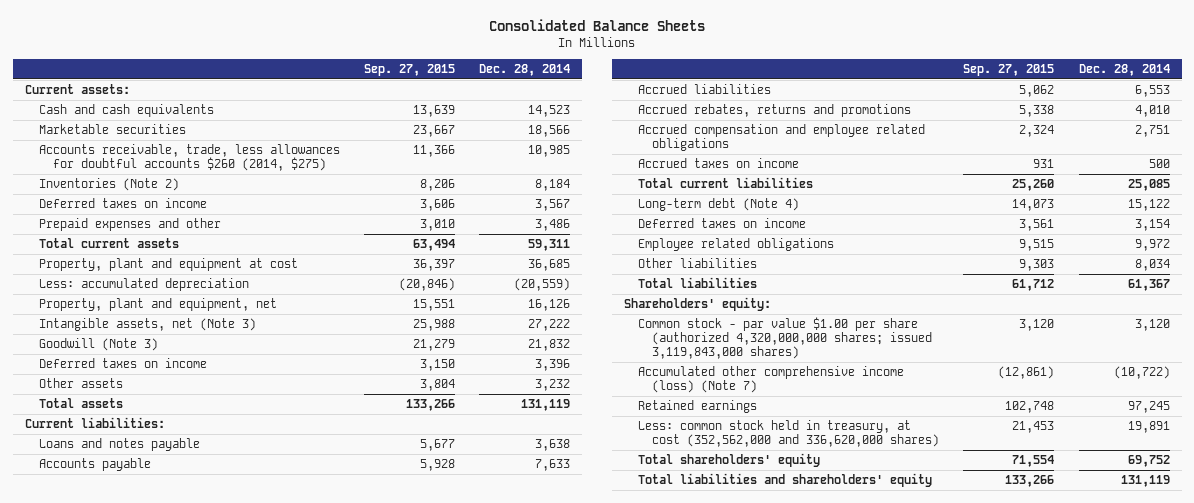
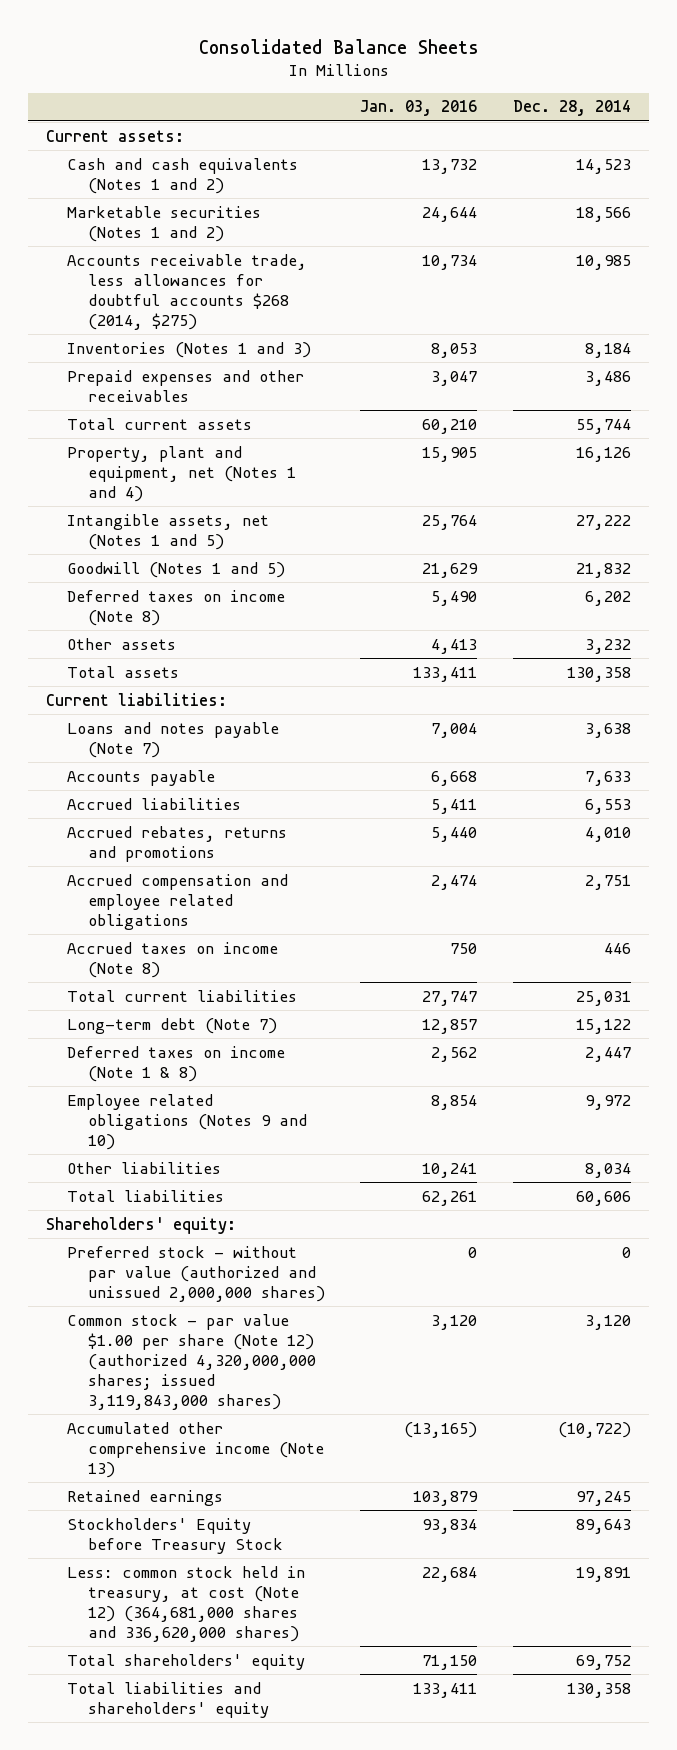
[364,64,456,77] Sep. 27, 2015 -> none
none -> [360,100,478,117] Jan. 03, 2016
[38,197,207,208] Deferred taxes on income -> none
[38,257,298,271] Property, plant and equipment at cost -> none
[38,277,249,291] Less: accumulated depreciation -> none
[38,103,214,117] Cash and cash equivalents -> [66,157,298,194] Cash and cash equivalents (Notes 1 and 2)
[38,123,186,134] Marketable securities -> [66,205,261,242] Marketable securities (Notes 1 and 2)
[38,143,340,172] Accounts receivable, trade, less allowances for doubtful accounts $260 (2014, $275) -> [66,253,307,331] Accounts receivable trade, less allowances for doubtful accounts $268 (2014, $275)
[38,177,179,191] Inventories (Note 2) -> [66,341,311,358] Inventories (Notes 1 and 3)
[38,217,221,231] Prepaid expenses and other -> [66,369,304,402] Prepaid expenses and other receivables
[528,238,571,251] 59,311 -> [576,418,632,434] 55,744
[38,297,277,311] Property, plant and equipment, net -> [66,445,296,502] Property, plant and equipment, net (Notes 1 and 4)
[38,317,256,331] Intangible assets, net (Note 3) -> [66,513,269,550] Intangible assets, net (Notes 1 and 5)
[38,337,158,351] Goodwill (Note 3) -> [66,561,285,578] Goodwill (Notes 1 and 5)
[38,357,207,368] Deferred taxes on income -> [66,589,285,626] Deferred taxes on income (Note 8)
[535,358,571,371] 3,396 -> [585,590,632,606] 6,202
[521,398,571,411] 131,119 -> [567,666,632,682] 130,358
[38,437,200,451] Loans and notes payable -> [66,721,279,758] Loans and notes payable (Note 7)
[638,157,800,168] Accrued taxes on income -> [66,941,278,978] Accrued taxes on income (Note 8)
[1148,158,1170,168] 500 -> [604,942,632,954] 446
[1127,178,1170,191] 25,085 -> [576,990,632,1006] 25,031
[638,197,800,211] Long-term debt (Note 4) -> [66,1017,277,1034] Long-term debt (Note 7)
[638,217,807,228] Deferred taxes on income -> [66,1045,285,1082] Deferred taxes on income (Note 1 & 8)
[1134,218,1170,231] 3,154 -> [585,1046,632,1062] 2,447
[638,237,835,251] Employee related obligations -> [66,1093,307,1150] Employee related obligations (Notes 9 and 10)
[1127,278,1170,291] 61,367 -> [576,1190,632,1206] 60,606
none -> [66,1245,325,1302] Preferred stock - without par value (authorized and unissued 2,000,000 shares)
[638,316,933,360] Common stock - par value $1.00 per share (authorized 4,320,000,000 shares; issued 3,119,843,000 shares) -> [66,1313,316,1411] Common stock - par value $1.00 per share (Note 12) (authorized 4,320,000,000 shares; issued 3,119,843,000 shares)
[638,365,905,394] Accumulated other comprehensive income (loss) (Note 7) -> [66,1421,324,1478] Accumulated other comprehensive income (Note 13)
none -> [66,1517,283,1554] Stockholders' Equity before Treasury Stock
[638,419,940,448] Less: common stock held in treasury, at cost (352,562,000 and 336,620,000 shares) -> [66,1565,305,1643] Less: common stock held in treasury, at cost (Note 12) (364,681,000 shares and 336,620,000 shares)
[1120,474,1170,487] 131,119 -> [567,1682,632,1698] 130,358

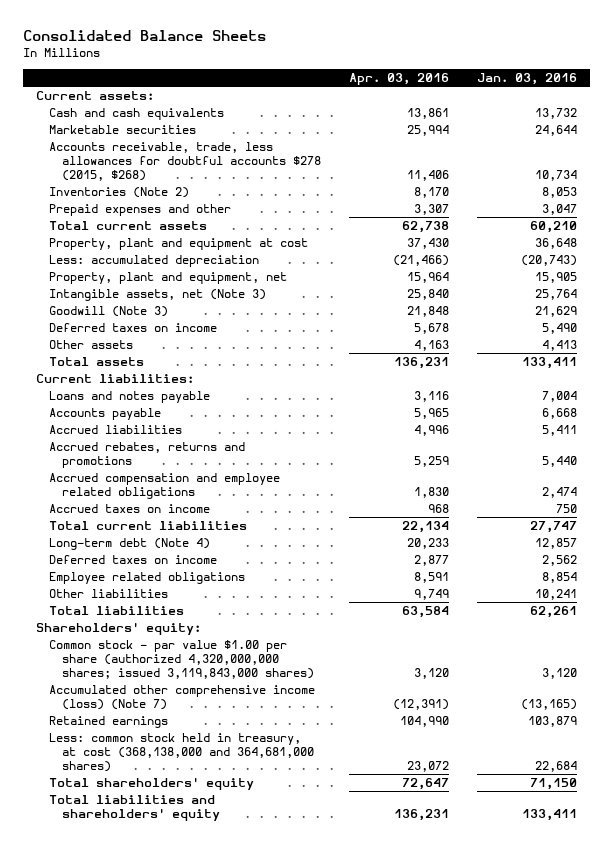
[513,100,632,117] Dec. 28, 2014 -> none
none -> [348,73,449,86] Apr. 03, 2016
[66,157,298,194] Cash and cash equivalents (Notes 1 and 2) -> [49,108,225,121] Cash and cash equivalents
[66,205,261,242] Marketable securities (Notes 1 and 2) -> [49,125,197,135] Marketable securities
[66,253,307,331] Accounts receivable trade, less allowances for doubtful accounts $268 (2014, $275) -> [49,142,322,181] Accounts receivable, trade, less allowances for doubtful accounts $278 (2015, $268)
[66,341,311,358] Inventories (Notes 1 and 3) -> [49,187,190,199] Inventories (Note 2)
[66,369,304,402] Prepaid expenses and other receivables -> [49,204,232,217] Prepaid expenses and other
none -> [49,238,309,251] Property, plant and equipment at cost
none -> [49,255,260,268] Less: accumulated depreciation
[66,445,296,502] Property, plant and equipment, net (Notes 1 and 4) -> [49,272,288,285] Property, plant and equipment, net
[66,513,269,550] Intangible assets, net (Notes 1 and 5) -> [49,289,267,302] Intangible assets, net (Note 3)
[66,561,285,578] Goodwill (Notes 1 and 5) -> [49,306,169,318] Goodwill (Note 3)
[66,589,285,626] Deferred taxes on income (Note 8) -> [49,323,218,333] Deferred taxes on income
[66,721,279,758] Loans and notes payable (Note 7) -> [49,391,211,404] Loans and notes payable
[66,941,278,978] Accrued taxes on income (Note 8) -> [49,504,211,514] Accrued taxes on income
[66,1017,277,1034] Long-term debt (Note 7) -> [49,538,211,551] Long-term debt (Note 4)
[66,1045,285,1082] Deferred taxes on income (Note 1 & 8) -> [49,555,218,565] Deferred taxes on income
[66,1093,307,1150] Employee related obligations (Notes 9 and 10) -> [49,572,246,585] Employee related obligations
[66,1245,325,1302] Preferred stock - without par value (authorized and unissued 2,000,000 shares) -> none
[66,1313,316,1411] Common stock - par value $1.00 per share (Note 12) (authorized 4,320,000,000 shares; issued 3,119,843,000 shares) -> [49,640,315,679] Common stock - par value $1.00 per share (authorized 4,320,000,000 shares; issued 3,119,843,000 shares)
[66,1421,324,1478] Accumulated other comprehensive income (Note 13) -> [49,685,316,710] Accumulated other comprehensive income (loss) (Note 7)
[66,1517,283,1554] Stockholders' Equity before Treasury Stock -> none
[66,1565,305,1643] Less: common stock held in treasury, at cost (Note 12) (364,681,000 shares and 336,620,000 shares) -> [49,733,315,772] Less: common stock held in treasury, at cost (368,138,000 and 364,681,000 shares)

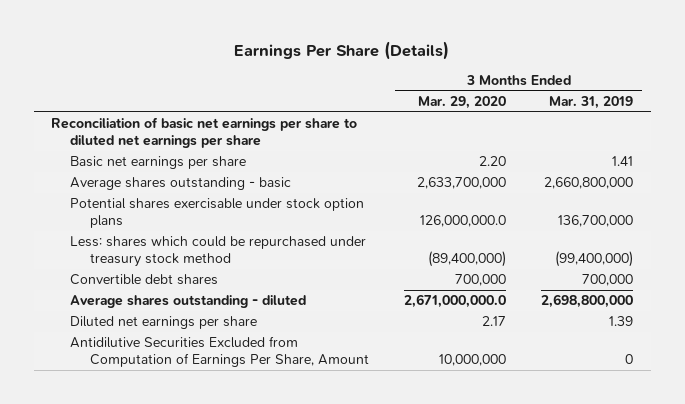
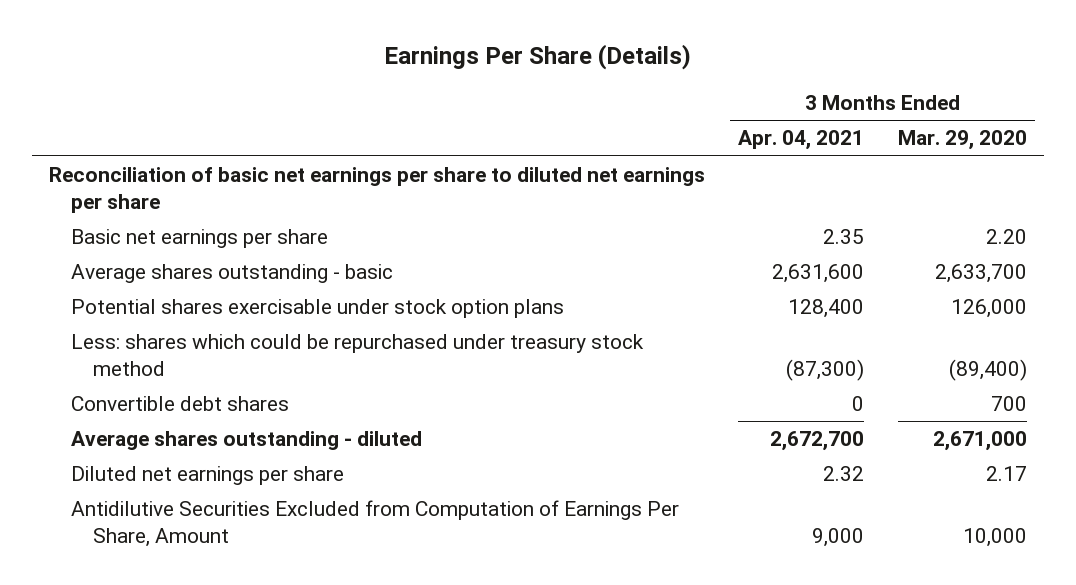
[549,96,634,110] Mar. 31, 2019 -> none
none -> [738,130,865,151] Apr. 04, 2021
[416,177,506,190] 2,633,700,000 -> [935,264,1028,284] 2,633,700
[419,215,506,228] 126,000,000.0 -> [951,299,1028,319] 126,000
[427,251,506,268] (89,400,000) -> [949,358,1028,381] (89,400)
[454,274,506,287] 700,000 -> [991,396,1028,412] 700
[403,294,506,309] 2,671,000,000.0 -> [933,431,1028,452] 2,671,000
[438,354,506,367] 10,000,000 -> [963,527,1028,547] 10,000

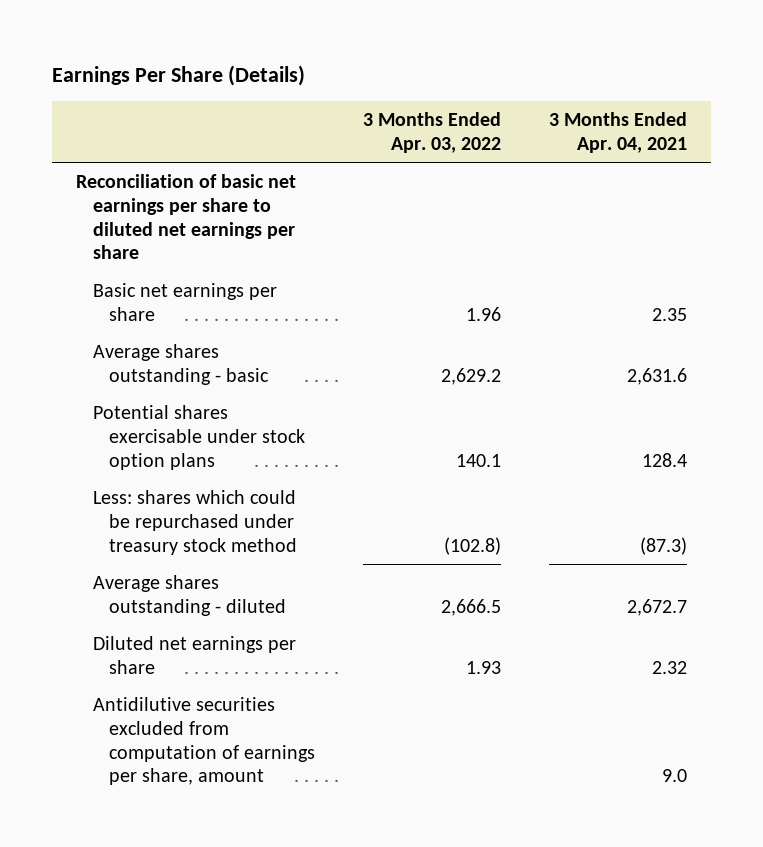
[898,130,1028,151] Mar. 29, 2020 -> none
none -> [363,111,502,153] 3 Months Ended Apr. 03, 2022
[70,396,289,412] Convertible debt shares -> none
[772,264,865,284] 2,631,600 -> [627,367,688,385] 2,631.6
[788,299,865,319] 128,400 -> [642,452,688,467] 128.4
[786,358,865,381] (87,300) -> [640,536,688,555] (87.3)
[770,431,865,452] 2,672,700 -> [627,598,688,616] 2,672.7
[70,500,679,547] Antidilutive Securities Excluded from Computation of Earnings Per Share, Amount -> [92,696,316,786] Antidilutive securities excluded from computation of earnings per share, amount
[812,527,865,547] 9,000 -> [662,769,688,783] 9.0

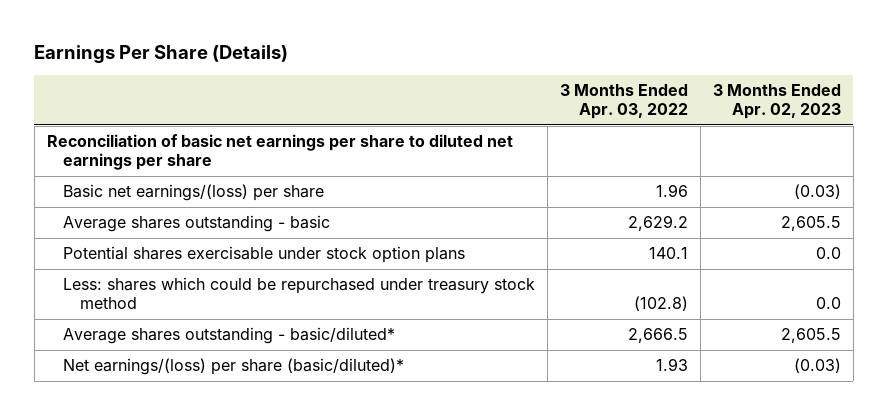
[549,111,688,153] 3 Months Ended Apr. 04, 2021 -> none
none -> [712,84,841,119] 3 Months Ended Apr. 02, 2023
[92,282,277,321] Basic net earnings per share -> [63,184,325,202] Basic net earnings/(loss) per share
[92,696,316,786] Antidilutive securities excluded from computation of earnings per share, amount -> none
[92,574,287,616] Average shares outstanding - diluted -> [63,327,396,345] Average shares outstanding - basic/diluted*
[92,635,296,674] Diluted net earnings per share -> [63,358,405,376] Net earnings/(loss) per share (basic/diluted)*

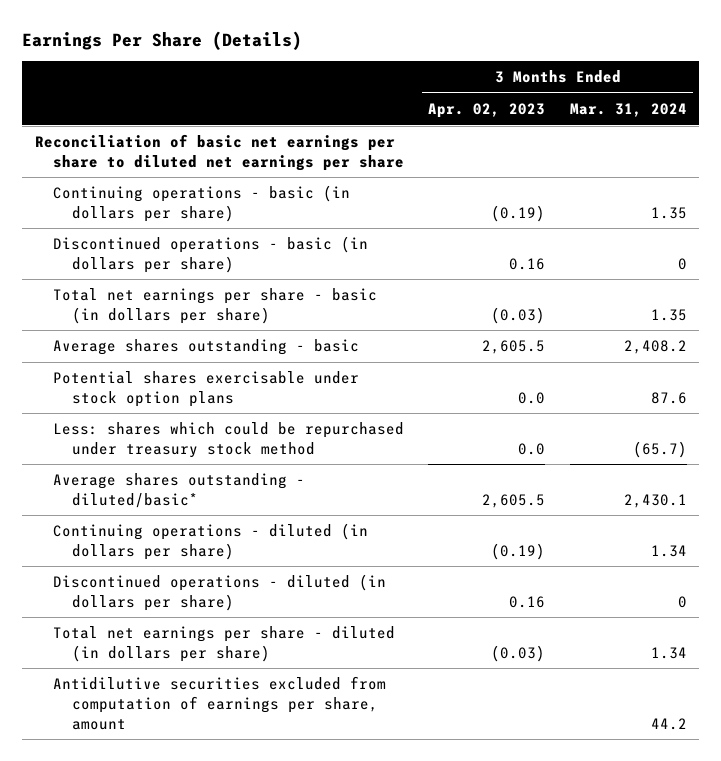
[559,84,688,119] 3 Months Ended Apr. 03, 2022 -> none
none -> [569,103,687,118] Mar. 31, 2024
none -> [53,185,351,222] Continuing operations - basic (in dollars per share)
none -> [53,236,369,273] Discontinued operations - basic (in dollars per share)
[63,184,325,202] Basic net earnings/(loss) per share -> [53,288,378,324] Total net earnings per share - basic (in dollars per share)
[63,327,396,345] Average shares outstanding - basic/diluted* -> [53,473,306,508] Average shares outstanding - diluted/basic*
none -> [53,523,369,560] Continuing operations - diluted (in dollars per share)
none -> [53,574,387,611] Discontinued operations - diluted (in dollars per share)
[63,358,405,376] Net earnings/(loss) per share (basic/diluted)* -> [53,626,396,662] Total net earnings per share - diluted (in dollars per share)
none -> [53,676,387,730] Antidilutive securities excluded from computation of earnings per share, amount

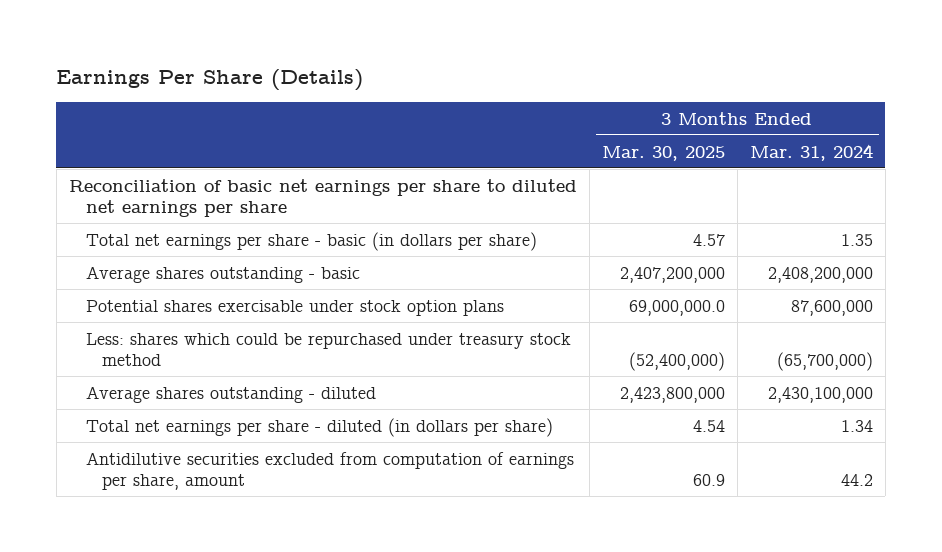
[428,103,546,119] Apr. 02, 2023 -> none
none -> [601,145,725,161] Mar. 30, 2025
[53,185,351,222] Continuing operations - basic (in dollars per share) -> none
[53,236,369,273] Discontinued operations - basic (in dollars per share) -> none
[53,523,369,560] Continuing operations - diluted (in dollars per share) -> none
[53,574,387,611] Discontinued operations - diluted (in dollars per share) -> none
[623,340,687,355] 2,408.2 -> [767,266,873,283] 2,408,200,000
[650,391,687,404] 87.6 -> [790,299,873,316] 87,600,000
[632,440,687,458] (65.7) -> [776,352,873,372] (65,700,000)
[53,473,306,508] Average shares outstanding - diluted/basic* -> [85,385,376,403] Average shares outstanding - diluted
[623,493,687,508] 2,430.1 -> [767,386,873,403] 2,430,100,000

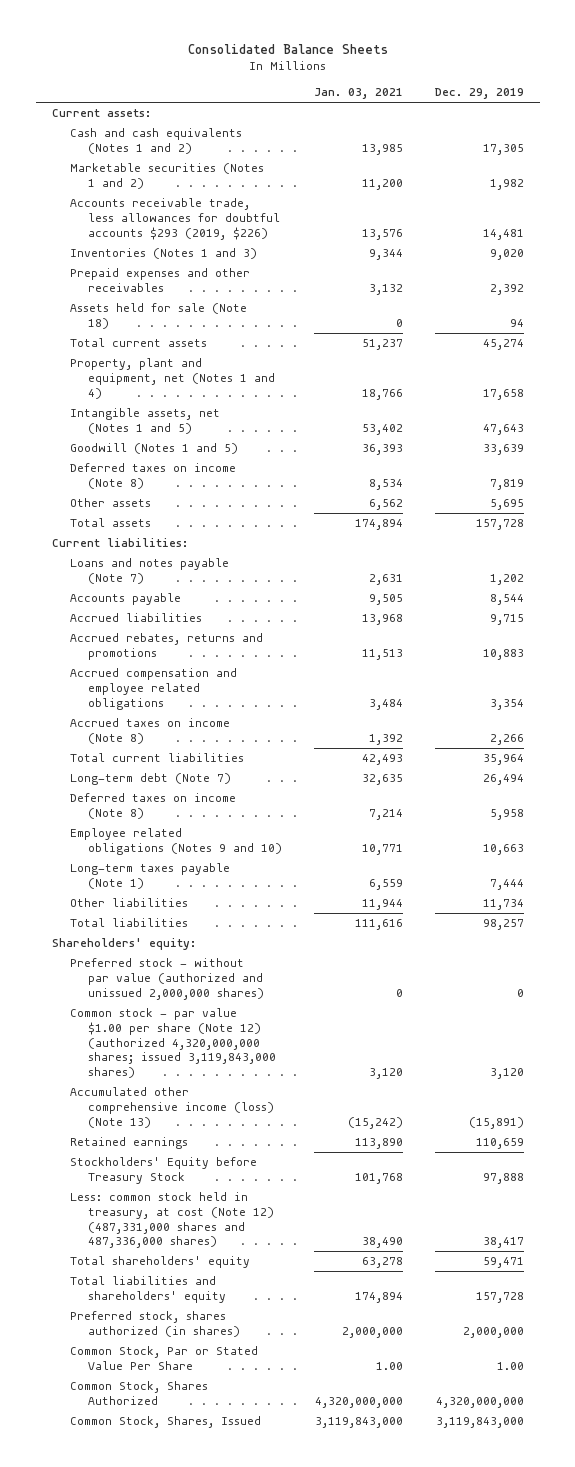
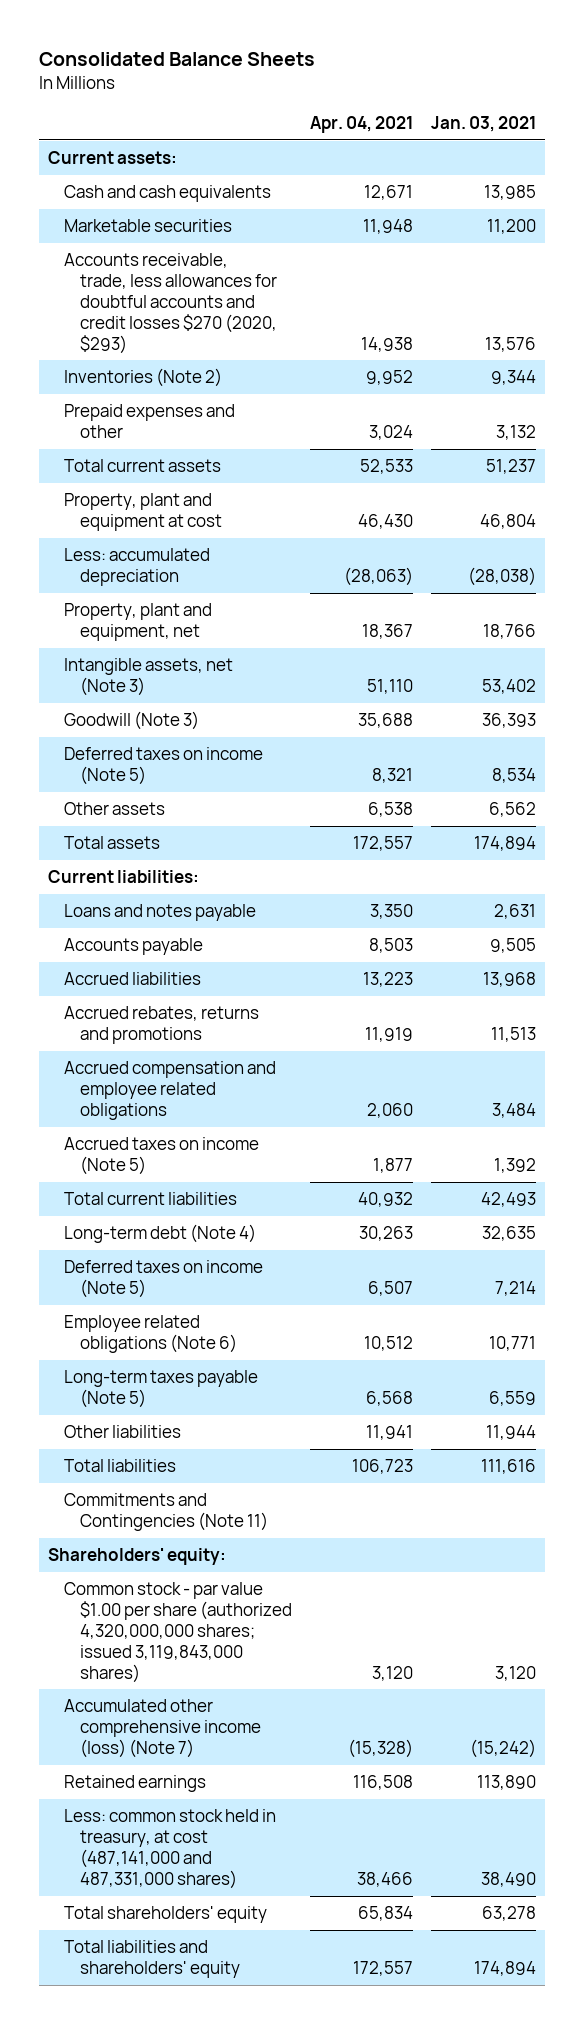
[434,88,524,100] Dec. 29, 2019 -> none
none -> [309,115,413,133] Apr. 04, 2021
[69,303,247,329] Assets held for sale (Note 18) -> none
[69,128,242,154] Cash and cash equivalents (Notes 1 and 2) -> [64,185,272,203] Cash and cash equivalents
[69,163,264,189] Marketable securities (Notes 1 and 2) -> [64,219,233,233] Marketable securities
[69,198,281,240] Accounts receivable trade, less allowances for doubtful accounts $293 (2019, $226) -> [64,253,277,354] Accounts receivable, trade, less allowances for doubtful accounts and credit losses $270 (2020, $293)
[69,248,257,260] Inventories (Notes 1 and 3) -> [64,368,223,388] Inventories (Note 2)
[69,268,250,292] Prepaid expenses and other receivables -> [64,404,236,439] Prepaid expenses and other
none -> [64,493,222,532] Property, plant and equipment at cost
none -> [64,548,211,587] Less: accumulated depreciation
[69,358,276,399] Property, plant and equipment, net (Notes 1 and 4) -> [64,603,213,642] Property, plant and equipment, net
[69,408,220,434] Intangible assets, net (Notes 1 and 5) -> [64,658,234,697] Intangible assets, net (Note 3)
[69,443,238,455] Goodwill (Notes 1 and 5) -> [64,711,200,731] Goodwill (Note 3)
[69,463,236,489] Deferred taxes on income (Note 8) -> [64,747,264,786] Deferred taxes on income (Note 5)
[69,558,229,584] Loans and notes payable (Note 7) -> [64,904,257,922] Loans and notes payable
[69,718,230,744] Accrued taxes on income (Note 8) -> [64,1137,260,1176] Accrued taxes on income (Note 5)
[69,773,231,786] Long-term debt (Note 7) -> [64,1224,257,1244] Long-term debt (Note 4)
[69,793,236,819] Deferred taxes on income (Note 8) -> [64,1260,264,1299] Deferred taxes on income (Note 5)
[69,828,283,855] Employee related obligations (Notes 9 and 10) -> [64,1315,237,1354] Employee related obligations (Note 6)
[69,863,230,889] Long-term taxes payable (Note 1) -> [64,1370,259,1409] Long-term taxes payable (Note 5)
none -> [64,1493,268,1532] Commitments and Contingencies (Note 11)
[69,958,265,1000] Preferred stock - without par value (authorized and unissued 2,000,000 shares) -> none
[69,1008,277,1078] Common stock - par value $1.00 per share (Note 12) (authorized 4,320,000,000 shares; issued 3,119,843,000 shares) -> [64,1582,292,1683] Common stock - par value $1.00 per share (authorized 4,320,000,000 shares; issued 3,119,843,000 shares)
[69,1087,275,1128] Accumulated other comprehensive income (loss) (Note 13) -> [64,1699,261,1758] Accumulated other comprehensive income (loss) (Note 7)
[69,1157,257,1184] Stockholders' Equity before Treasury Stock -> none
[69,1192,275,1249] Less: common stock held in treasury, at cost (Note 12) (487,331,000 shares and 487,336,000 shares) -> [64,1809,277,1889] Less: common stock held in treasury, at cost (487,141,000 and 487,331,000 shares)
[69,1311,241,1337] Preferred stock, shares authorized (in shares) -> none
[69,1346,258,1370] Common Stock, Par or Stated Value Per Share -> none
[69,1381,208,1405] Common Stock, Shares Authorized -> none
[69,1416,261,1429] Common Stock, Shares, Issued -> none

